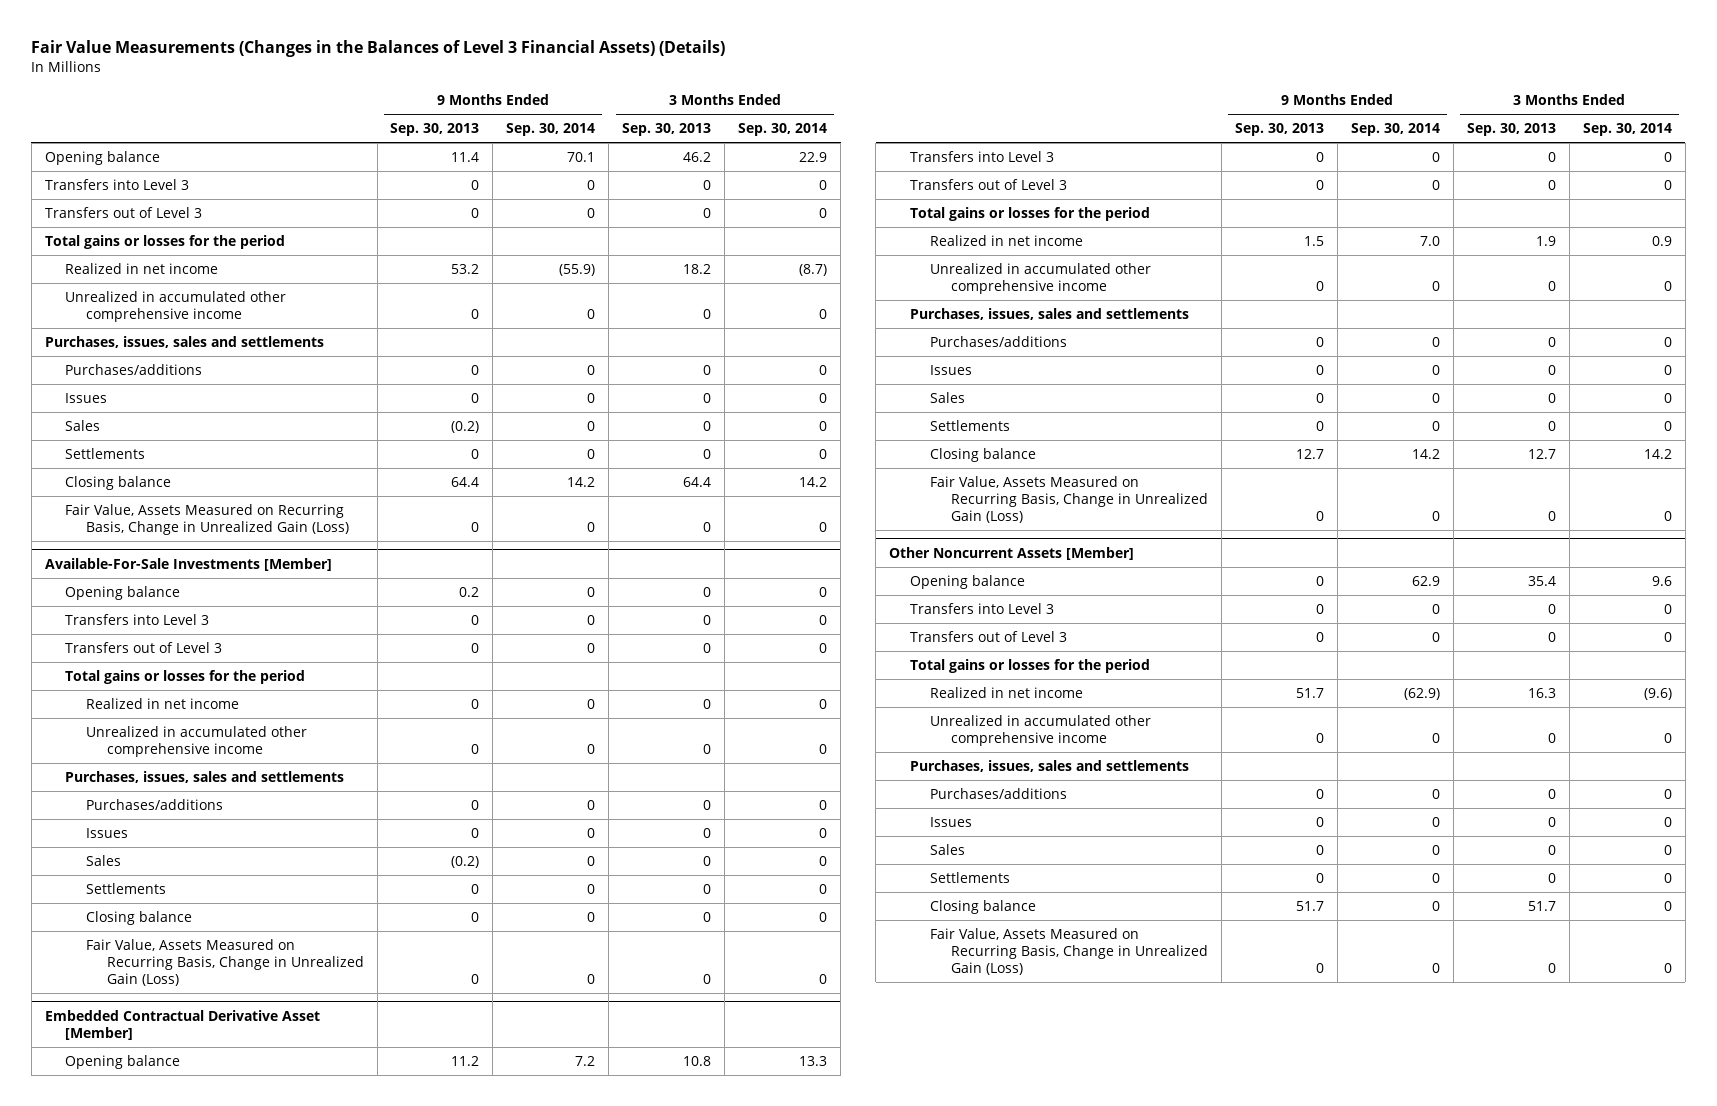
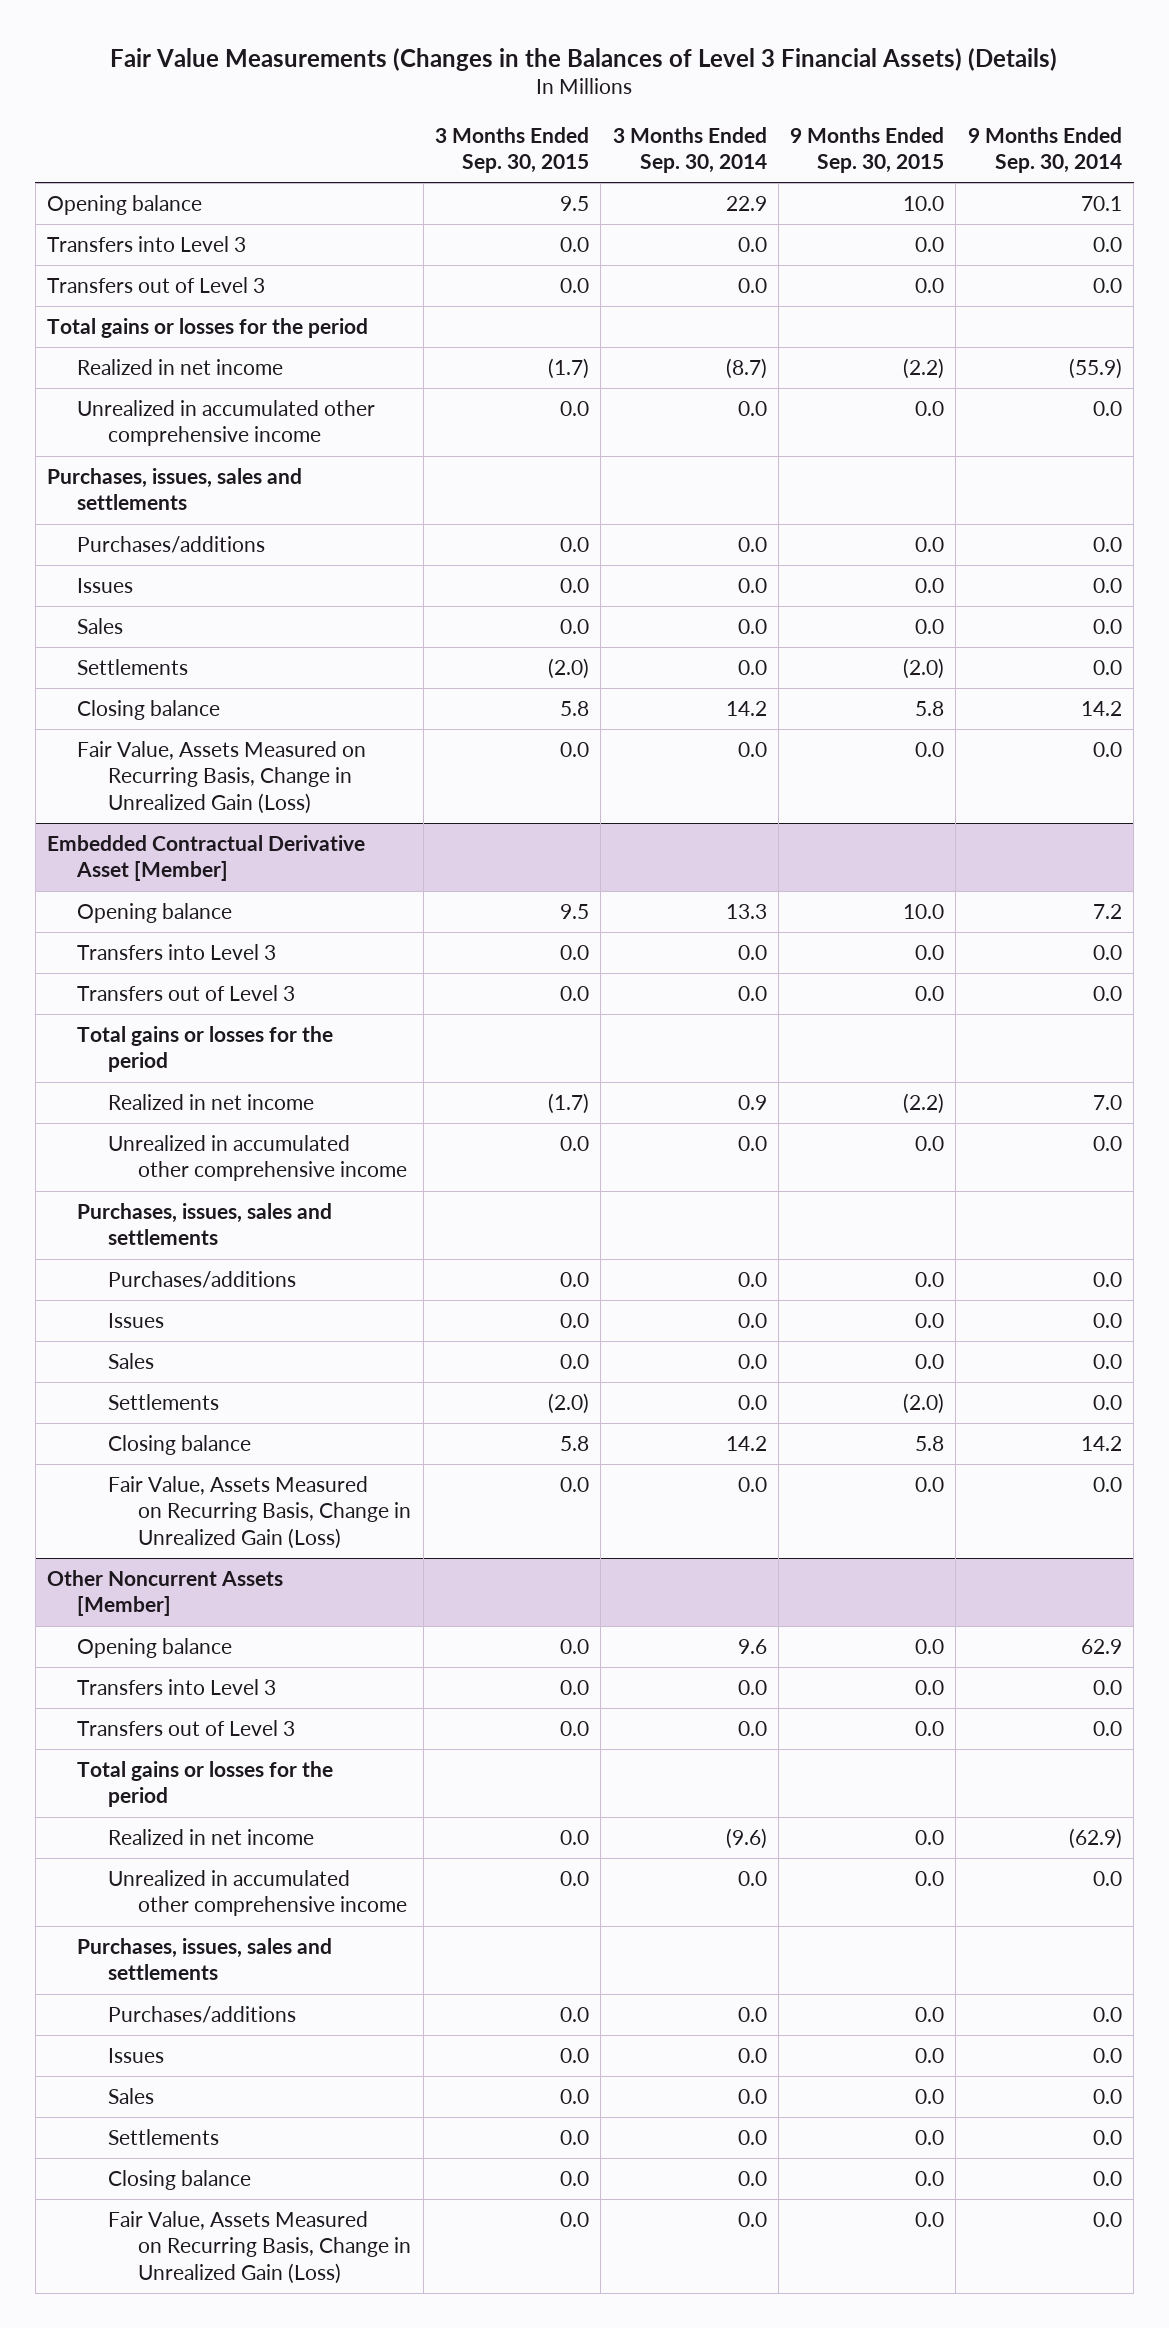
[390,123,480,137] Sep. 30, 2013 -> none
[622,123,712,137] Sep. 30, 2013 -> none
none -> [434,126,589,174] 3 Months Ended Sep. 30, 2015
none -> [790,126,945,174] 9 Months Ended Sep. 30, 2015
[587,180,596,191] 0 -> [1092,236,1122,252] 0.0
[819,180,828,191] 0 -> [737,236,767,252] 0.0
[587,208,596,219] 0 -> [1092,277,1122,293] 0.0
[819,208,828,219] 0 -> [737,277,767,293] 0.0
[587,309,596,320] 0 -> [1092,400,1122,416] 0.0
[819,309,828,320] 0 -> [737,400,767,416] 0.0
[587,365,596,376] 0 -> [1092,536,1122,552] 0.0
[819,365,828,376] 0 -> [737,536,767,552] 0.0
[587,393,596,404] 0 -> [1092,577,1122,593] 0.0
[819,393,828,404] 0 -> [737,577,767,593] 0.0
[587,421,596,432] 0 -> [1092,618,1122,634] 0.0
[819,421,828,432] 0 -> [737,618,767,634] 0.0
[587,449,596,460] 0 -> [1092,659,1122,675] 0.0
[819,449,828,460] 0 -> [737,659,767,675] 0.0
[44,557,332,571] Available-For-Sale Investments [Member] -> none
[65,586,181,601] Opening balance -> none
[65,614,210,626] Transfers into Level 3 -> none
[65,642,223,654] Transfers out of Level 3 -> none
[65,670,306,685] Total gains or losses for the period -> none
[85,698,239,710] Realized in net income -> none
[85,726,307,758] Unrealized in accumulated other comprehensive income -> none
[65,771,345,784] Purchases, issues, sales and settlements -> none
[85,799,223,811] Purchases/additions -> none
[85,828,128,839] Issues -> none
[85,855,121,867] Sales -> none
[85,883,166,895] Settlements -> none
[85,911,192,926] Closing balance -> none
[85,939,364,987] Fair Value, Assets Measured on Recurring Basis, Change in Unrealized Gain (Loss) -> none
[587,522,596,533] 0 -> [1092,741,1122,757] 0.0
[819,522,828,533] 0 -> [737,741,767,757] 0.0
[1431,152,1440,163] 0 -> [1092,944,1122,960] 0.0
[1663,152,1672,163] 0 -> [737,944,767,960] 0.0
[1431,180,1440,191] 0 -> [1092,985,1122,1001] 0.0
[1663,180,1672,191] 0 -> [737,985,767,1001] 0.0
[1431,281,1440,292] 0 -> [1092,1135,1122,1151] 0.0
[1663,281,1672,292] 0 -> [737,1135,767,1151] 0.0
[1431,337,1440,348] 0 -> [1092,1271,1122,1287] 0.0
[1663,337,1672,348] 0 -> [737,1271,767,1287] 0.0
[1431,365,1440,376] 0 -> [1092,1312,1122,1328] 0.0
[1663,365,1672,376] 0 -> [737,1312,767,1328] 0.0
[1431,393,1440,404] 0 -> [1092,1353,1122,1369] 0.0
[1663,393,1672,404] 0 -> [737,1353,767,1369] 0.0
[1431,421,1440,432] 0 -> [1092,1394,1122,1410] 0.0
[1663,421,1672,432] 0 -> [737,1394,767,1410] 0.0
[1431,511,1440,522] 0 -> [1092,1476,1122,1492] 0.0
[1663,511,1672,522] 0 -> [737,1476,767,1492] 0.0
[1431,604,1440,615] 0 -> [1092,1679,1122,1695] 0.0
[1663,604,1672,615] 0 -> [737,1679,767,1695] 0.0
[1431,632,1440,643] 0 -> [1092,1720,1122,1736] 0.0
[1663,632,1672,643] 0 -> [737,1720,767,1736] 0.0
[1431,733,1440,744] 0 -> [1092,1870,1122,1886] 0.0
[1663,733,1672,744] 0 -> [737,1870,767,1886] 0.0
[1431,789,1440,800] 0 -> [1092,2006,1122,2022] 0.0
[1663,789,1672,800] 0 -> [737,2006,767,2022] 0.0
[1431,817,1440,828] 0 -> [1092,2047,1122,2063] 0.0
[1663,817,1672,828] 0 -> [737,2047,767,2063] 0.0
[1431,845,1440,856] 0 -> [1092,2088,1122,2104] 0.0
[1663,845,1672,856] 0 -> [737,2088,767,2104] 0.0
[1431,873,1440,884] 0 -> [1092,2129,1122,2145] 0.0
[1663,873,1672,884] 0 -> [737,2129,767,2145] 0.0
[1431,901,1440,912] 0 -> [1092,2170,1122,2186] 0.0
[1663,901,1672,912] 0 -> [737,2170,767,2186] 0.0
[1431,963,1440,974] 0 -> [1092,2211,1122,2227] 0.0
[1663,963,1672,974] 0 -> [737,2211,767,2227] 0.0

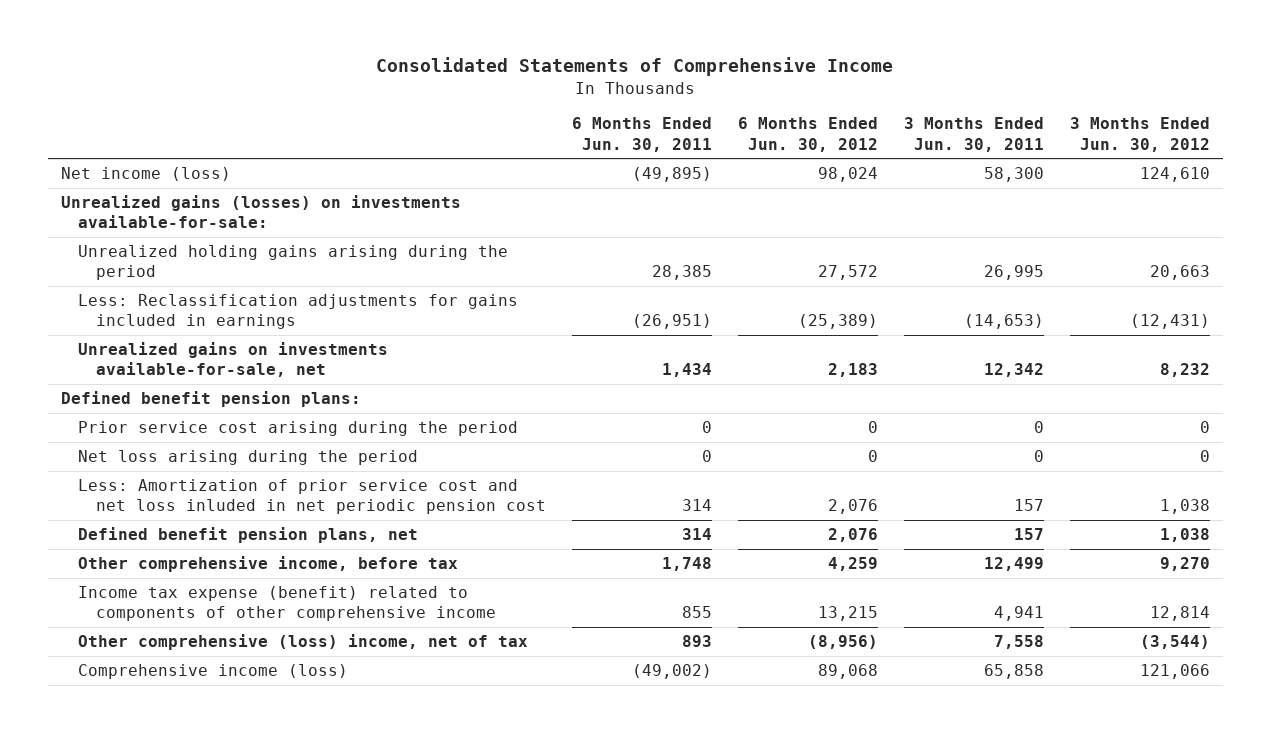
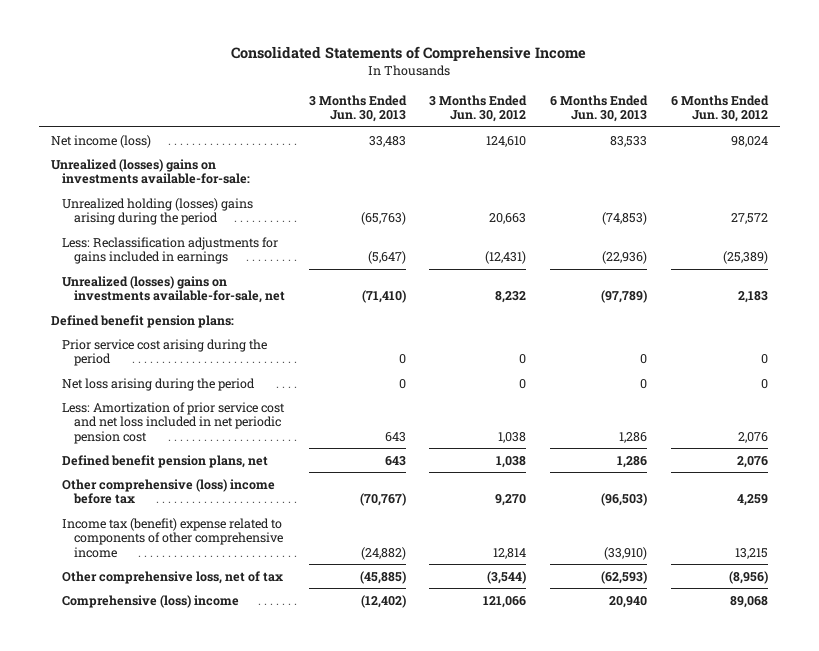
[571,117,712,152] 6 Months Ended Jun. 30, 2011 -> none
[903,117,1044,152] 3 Months Ended Jun. 30, 2011 -> none
none -> [308,94,407,123] 3 Months Ended Jun. 30, 2013
none -> [550,94,649,123] 6 Months Ended Jun. 30, 2013
[60,195,461,229] Unrealized gains (losses) on investments available-for-sale: -> [50,158,251,185] Unrealized (losses) gains on investments available-for-sale:
[78,245,509,281] Unrealized holding gains arising during the period -> [62,197,254,226] Unrealized holding (losses) gains arising during the period
[78,342,389,378] Unrealized gains on investments available-for-sale, net -> [62,275,286,304] Unrealized (losses) gains on investments available-for-sale, net
[78,479,546,515] Less: Amortization of prior service cost and net loss inluded in net periodic pension cost -> [62,401,286,444] Less: Amortization of prior service cost and net loss included in net periodic pension cost
[78,556,459,573] Other comprehensive income, before tax -> [62,478,276,505] Other comprehensive (loss) income before tax
[78,586,496,622] Income tax expense (benefit) related to components of other comprehensive income -> [62,517,284,558] Income tax (benefit) expense related to components of other comprehensive income
[78,634,529,651] Other comprehensive (loss) income, net of tax -> [62,570,284,584] Other comprehensive loss, net of tax
[78,664,349,680] Comprehensive income (loss) -> [62,594,240,608] Comprehensive (loss) income

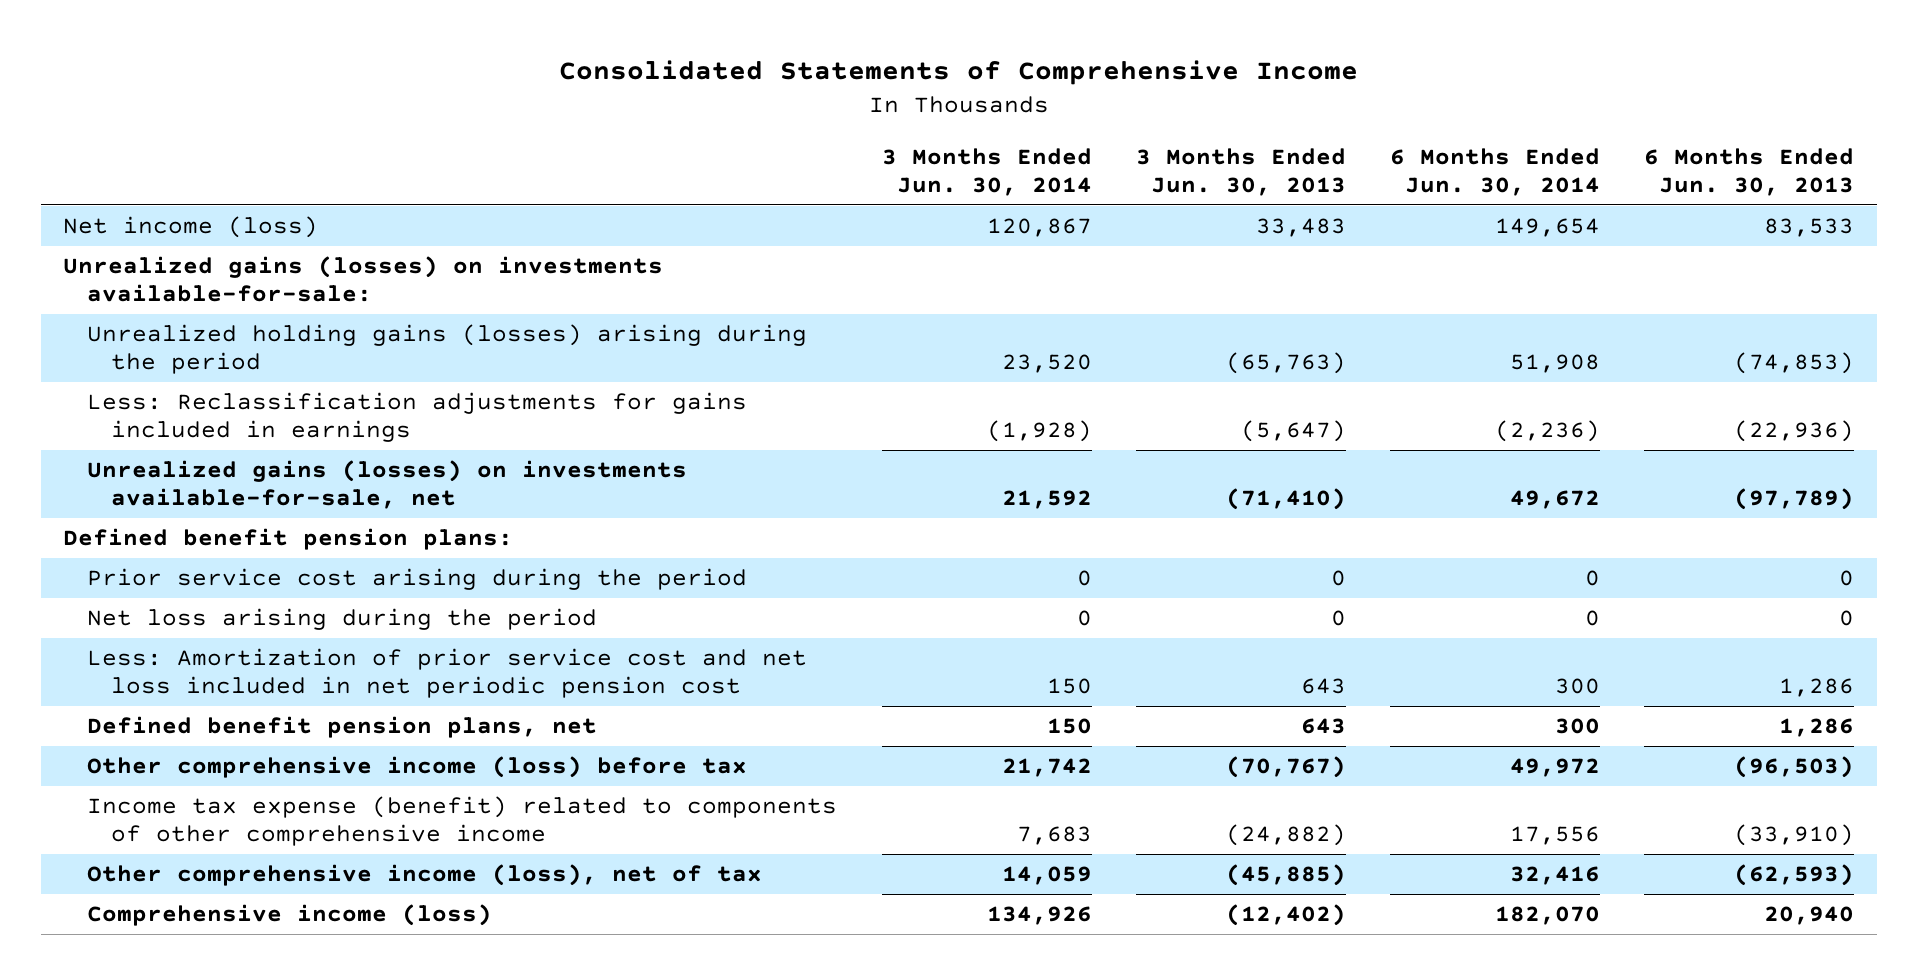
[429,94,528,123] 3 Months Ended Jun. 30, 2012 -> none
[670,94,769,123] 6 Months Ended Jun. 30, 2012 -> none
none -> [881,147,1092,197] 3 Months Ended Jun. 30, 2014
none -> [1390,147,1601,197] 6 Months Ended Jun. 30, 2014
[50,158,251,185] Unrealized (losses) gains on investments available-for-sale: -> [63,256,664,303] Unrealized gains (losses) on investments available-for-sale:
[62,197,254,226] Unrealized holding (losses) gains arising during the period -> [87,324,808,375] Unrealized holding gains (losses) arising during the period
[62,275,286,304] Unrealized (losses) gains on investments available-for-sale, net -> [87,460,688,510] Unrealized gains (losses) on investments available-for-sale, net
[62,478,276,505] Other comprehensive (loss) income before tax -> [87,756,748,779] Other comprehensive income (loss) before tax
[62,517,284,558] Income tax (benefit) expense related to components of other comprehensive income -> [87,796,838,847] Income tax expense (benefit) related to components of other comprehensive income
[62,570,284,584] Other comprehensive loss, net of tax -> [87,864,763,887] Other comprehensive income (loss), net of tax
[62,594,240,608] Comprehensive (loss) income -> [87,904,493,927] Comprehensive income (loss)

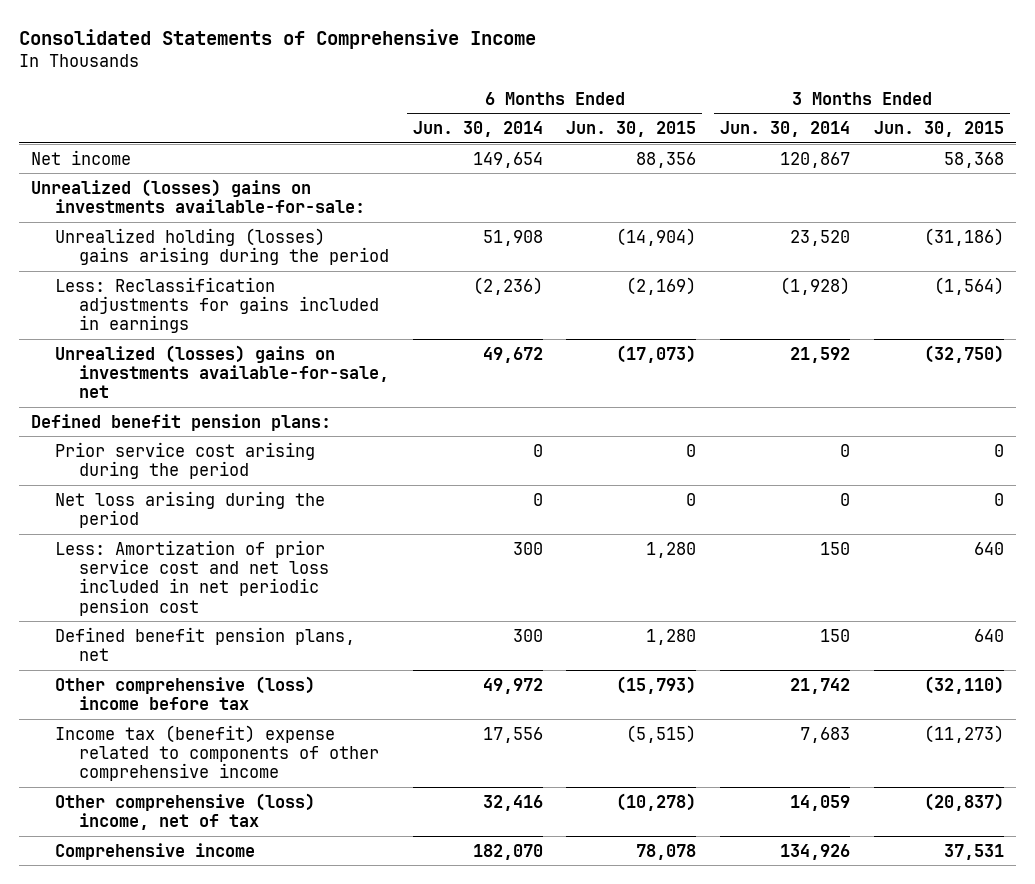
[1135,147,1346,197] 3 Months Ended Jun. 30, 2013 -> none
[1644,147,1855,197] 6 Months Ended Jun. 30, 2013 -> none
none -> [566,121,697,138] Jun. 30, 2015
none -> [874,121,1005,138] Jun. 30, 2015
[63,216,319,239] Net income (loss) -> [30,149,131,165] Net income
[63,256,664,303] Unrealized gains (losses) on investments available-for-sale: -> [30,178,365,214] Unrealized (losses) gains on investments available-for-sale:
[87,324,808,375] Unrealized holding gains (losses) arising during the period -> [54,227,389,266] Unrealized holding (losses) gains arising during the period
[87,460,688,510] Unrealized gains (losses) on investments available-for-sale, net -> [54,344,389,399] Unrealized (losses) gains on investments available-for-sale, net
[87,756,748,779] Other comprehensive income (loss) before tax -> [54,675,315,711] Other comprehensive (loss) income before tax
[87,796,838,847] Income tax expense (benefit) related to components of other comprehensive income -> [54,724,379,782] Income tax (benefit) expense related to components of other comprehensive income
[87,864,763,887] Other comprehensive income (loss), net of tax -> [54,792,315,831] Other comprehensive (loss) income, net of tax
[87,904,493,927] Comprehensive income (loss) -> [54,842,255,860] Comprehensive income

